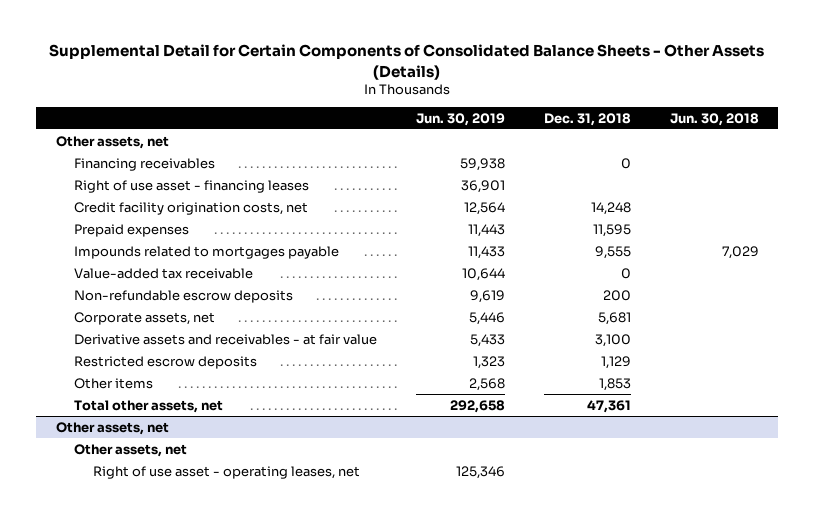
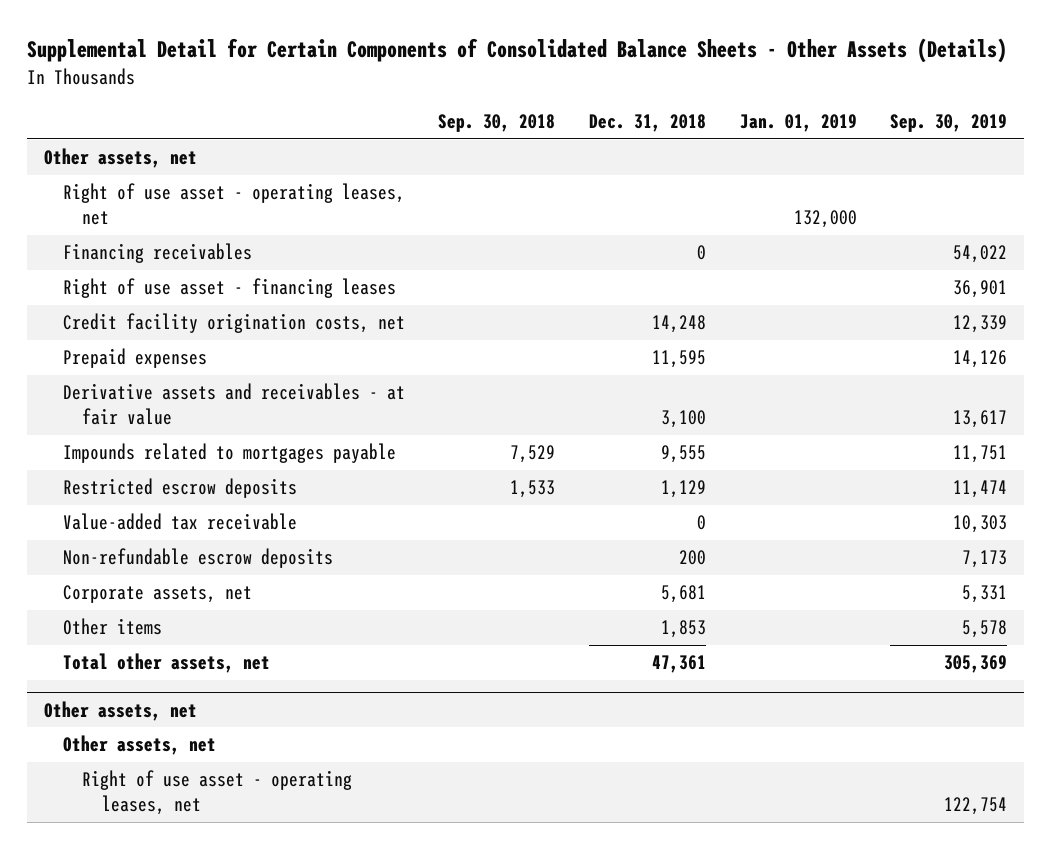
[416,112,506,126] Jun. 30, 2019 -> none
[669,112,759,126] Jun. 30, 2018 -> none
none -> [438,114,556,133] Sep. 30, 2018
none -> [739,114,857,133] Jan. 01, 2019
none -> [890,114,1008,133] Sep. 30, 2019
none -> [62,183,405,225] Right of use asset - operating leases, net
[74,333,378,345] Derivative assets and receivables - at fair value -> [62,383,405,425] Derivative assets and receivables - at fair value
[74,355,258,369] Restricted escrow deposits -> [62,478,297,499] Restricted escrow deposits

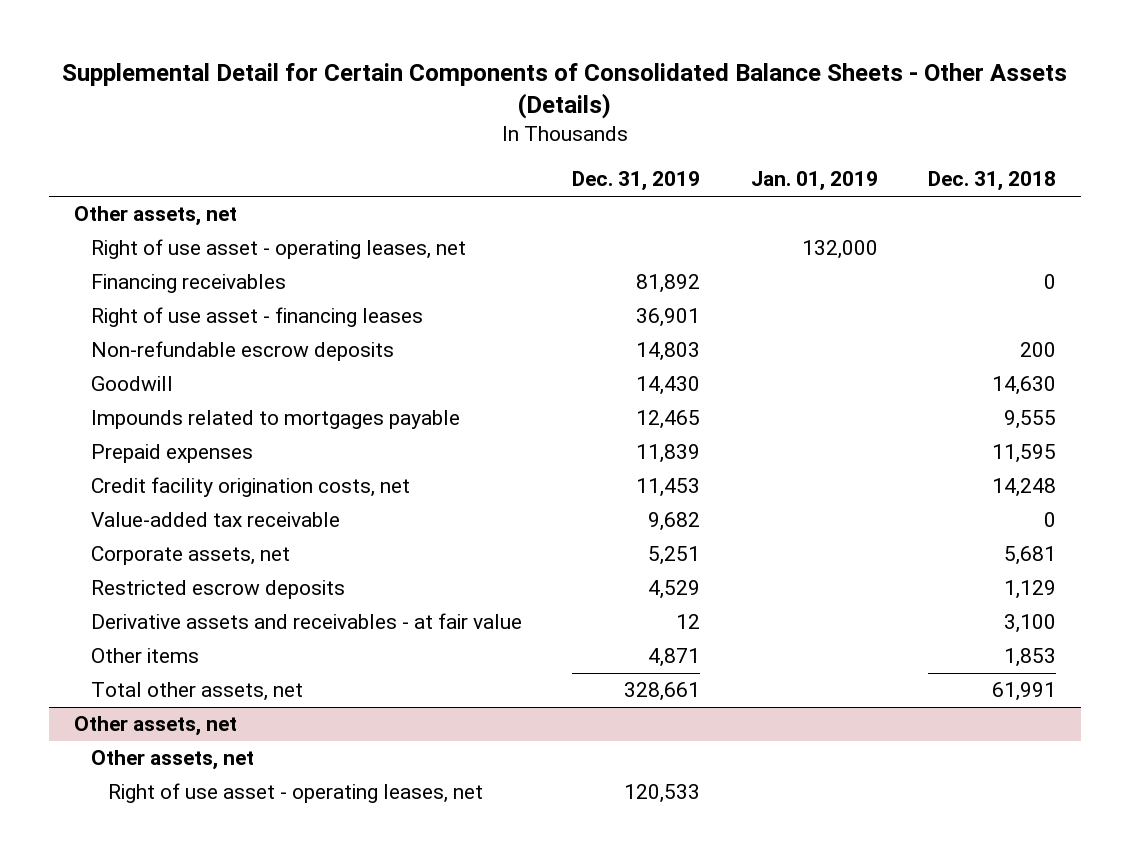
[438,114,556,133] Sep. 30, 2018 -> none
[890,114,1008,133] Sep. 30, 2019 -> none
none -> [572,171,701,192] Dec. 31, 2019
[62,548,333,569] Non-refundable escrow deposits -> [90,341,394,362] Non-refundable escrow deposits
none -> [90,376,173,392] Goodwill
[62,348,207,369] Prepaid expenses -> [90,444,253,464] Prepaid expenses
[62,313,405,334] Credit facility origination costs, net -> [90,477,410,498] Credit facility origination costs, net
[62,478,297,499] Restricted escrow deposits -> [90,580,345,600] Restricted escrow deposits
[62,383,405,425] Derivative assets and receivables - at fair value -> [90,613,522,630] Derivative assets and receivables - at fair value
[651,655,706,674] 47,361 -> [991,682,1056,702] 61,991

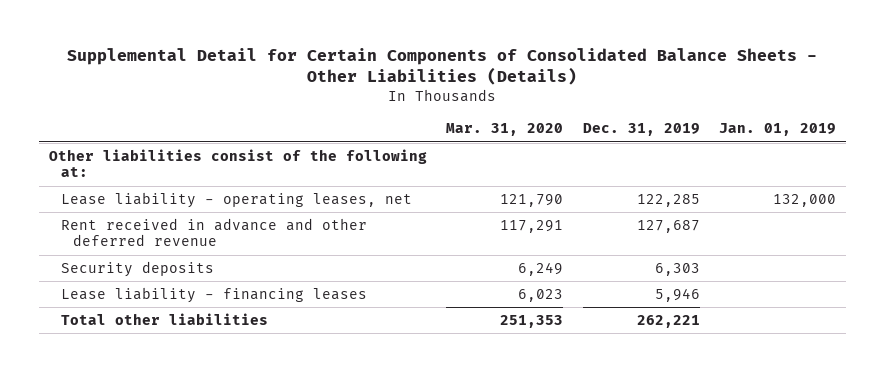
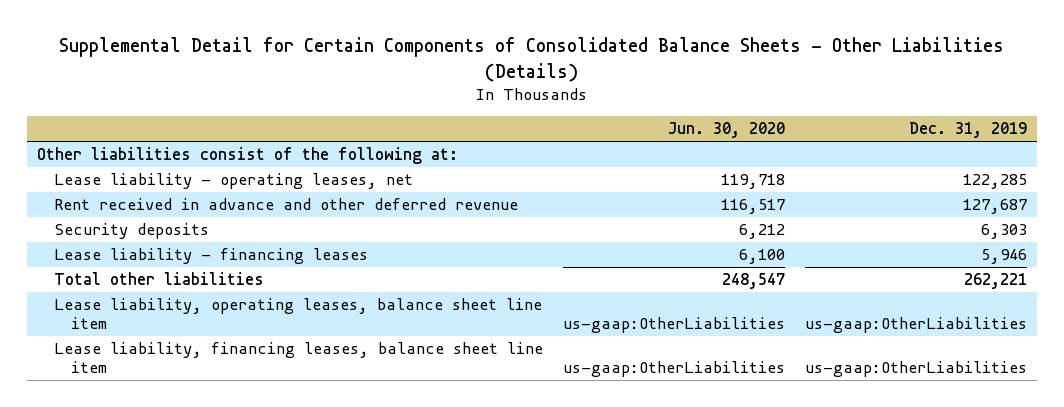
[446,123,564,137] Mar. 31, 2020 -> none
[719,123,837,137] Jan. 01, 2019 -> none
none -> [668,122,786,139] Jun. 30, 2020
none -> [54,298,543,330] Lease liability, operating leases, balance sheet line item
none -> [54,342,544,374] Lease liability, financing leases, balance sheet line item

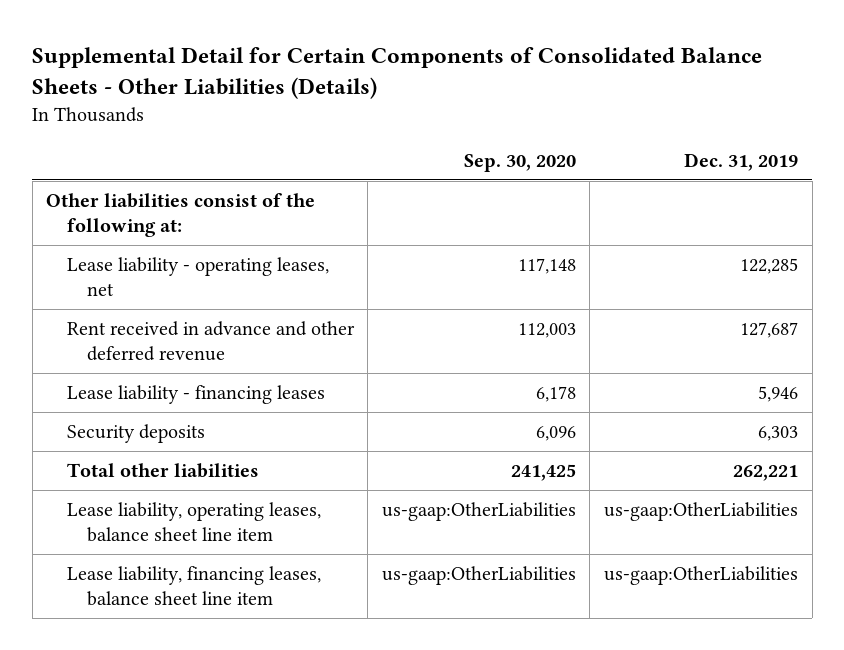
[668,122,786,139] Jun. 30, 2020 -> none
none -> [463,153,576,172] Sep. 30, 2020
[54,223,210,240] Security deposits -> [66,424,205,444] Security deposits

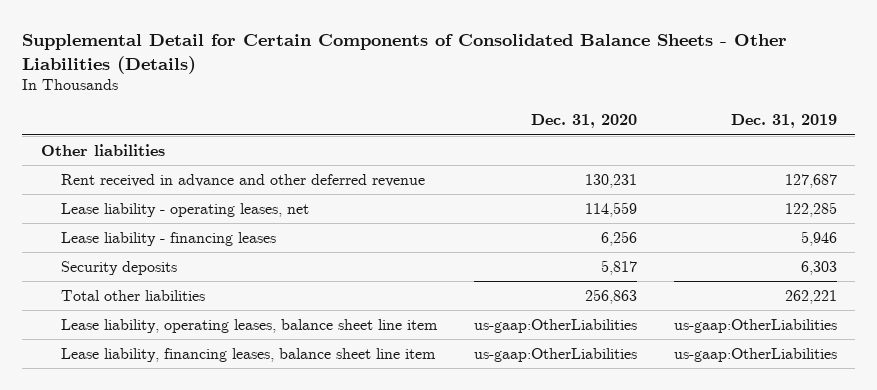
[463,153,576,172] Sep. 30, 2020 -> none
none -> [531,114,638,129] Dec. 31, 2020
[46,193,316,238] Other liabilities consist of the following at: -> [40,143,165,156] Other liabilities
[66,257,329,297] Lease liability - operating leases, net -> [61,202,310,217] Lease liability - operating leases, net

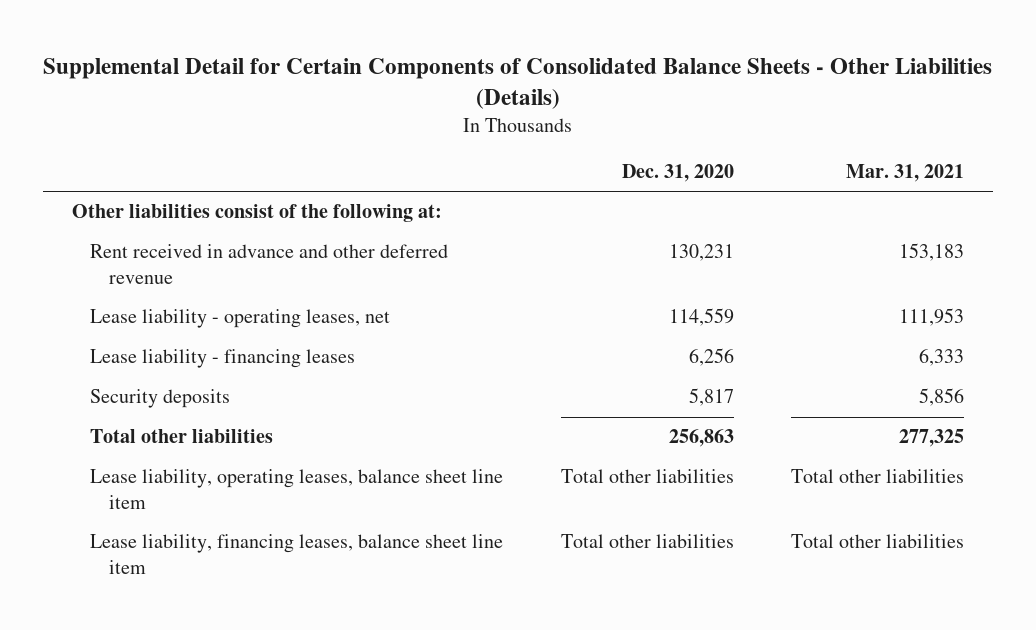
[730,114,837,129] Dec. 31, 2019 -> none
none -> [846,163,965,182] Mar. 31, 2021
[40,143,165,156] Other liabilities -> [71,204,442,223] Other liabilities consist of the following at:
[474,318,638,333] us-gaap:OtherLiabilities -> [560,469,734,484] Total other liabilities
[474,347,638,362] us-gaap:OtherLiabilities -> [560,534,734,549] Total other liabilities

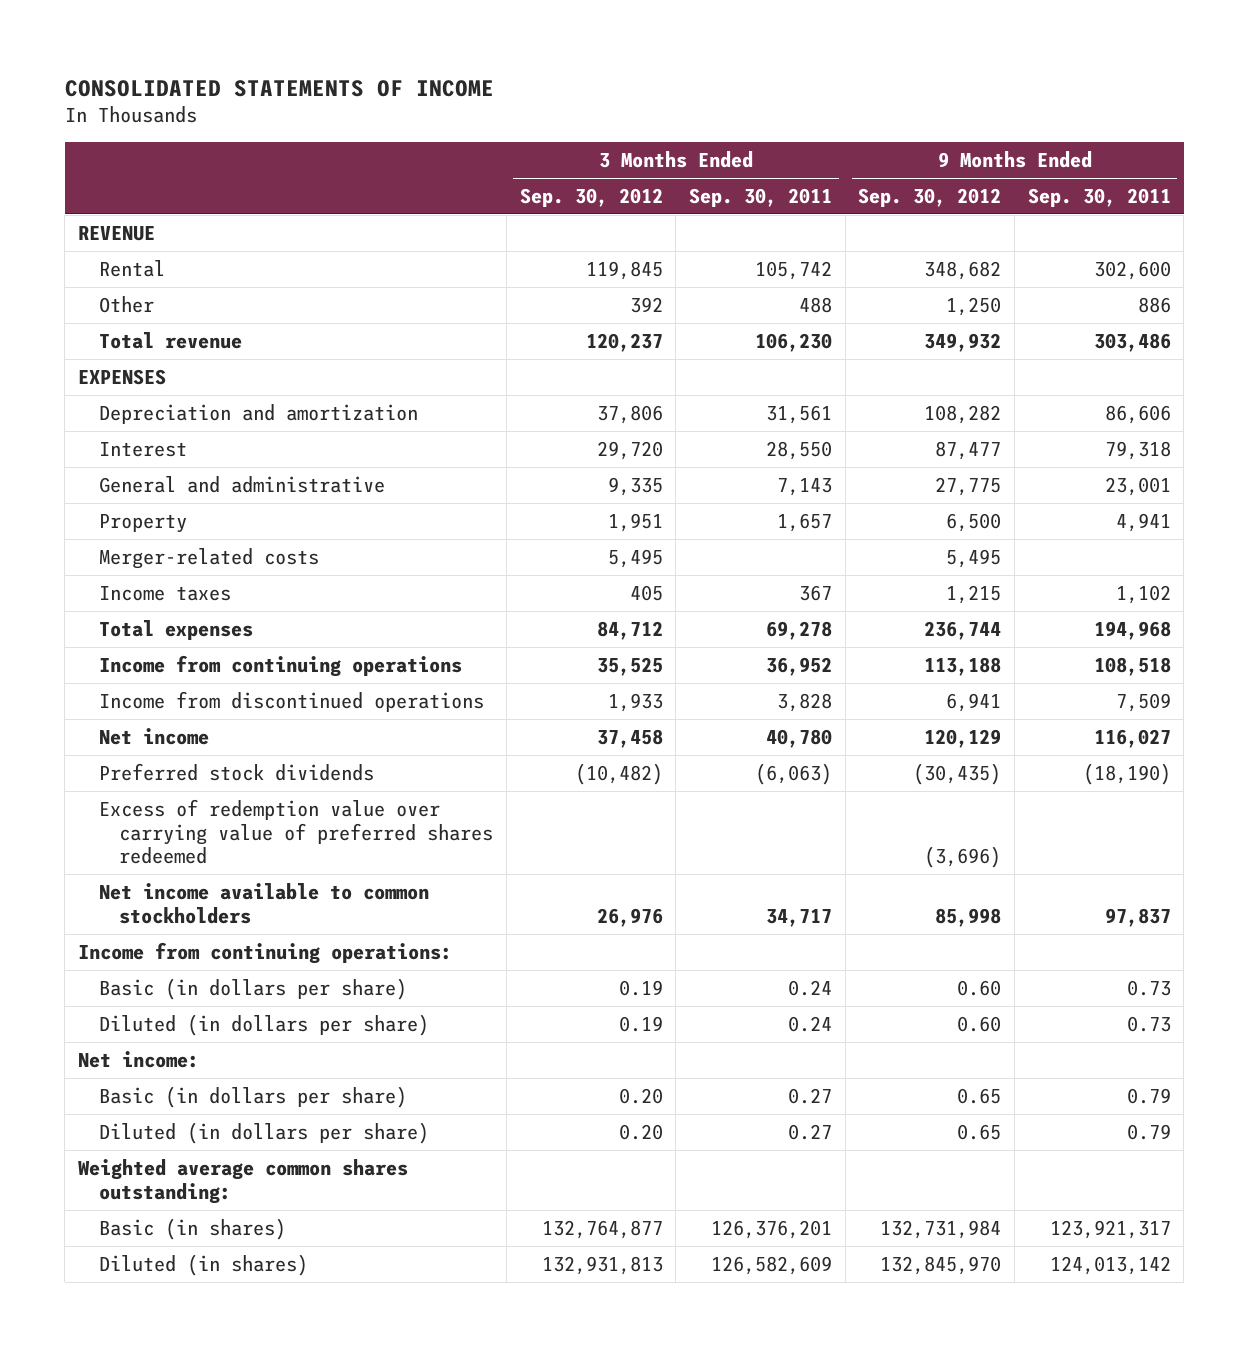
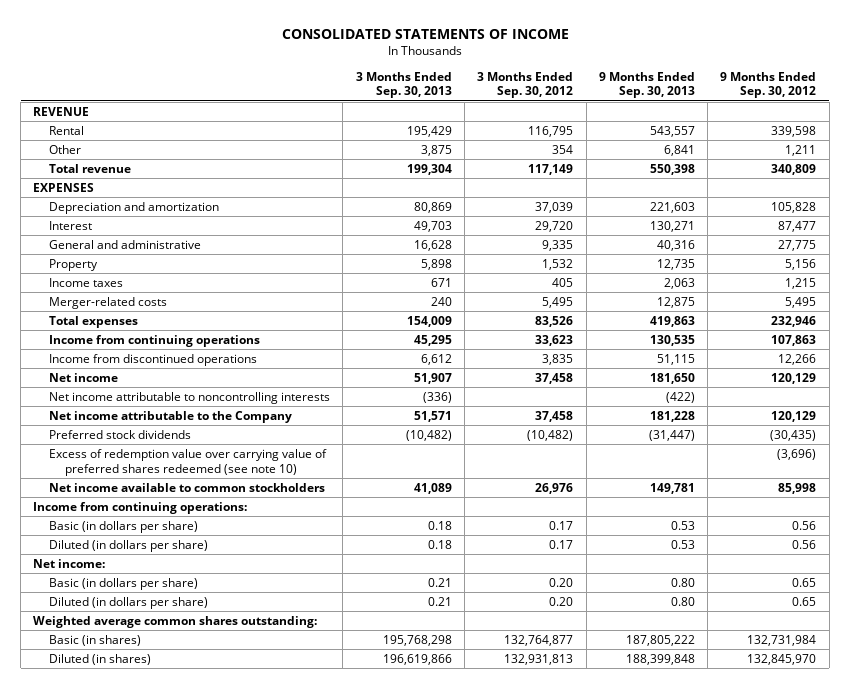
[689,187,833,207] Sep. 30, 2011 -> none
[1027,187,1171,207] Sep. 30, 2011 -> none
none -> [355,71,452,99] 3 Months Ended Sep. 30, 2013
none -> [598,71,695,99] 9 Months Ended Sep. 30, 2013
[585,260,663,280] 119,845 -> [528,125,574,137] 116,795
[924,260,1002,280] 348,682 -> [771,125,817,137] 339,598
[629,296,663,313] 392 -> [552,144,574,154] 354
[946,296,1002,316] 1,250 -> [785,144,817,156] 1,211
[585,332,663,352] 120,237 -> [528,163,574,175] 117,149
[924,332,1002,352] 349,932 -> [771,163,817,175] 340,809
[596,404,663,424] 37,806 -> [535,201,574,213] 37,039
[924,404,1002,424] 108,282 -> [771,201,817,213] 105,828
[607,512,663,532] 1,951 -> [542,258,574,270] 1,532
[946,512,1002,532] 6,500 -> [785,258,817,270] 5,156
[98,547,319,569] Merger-related costs -> [49,296,168,309] Merger-related costs
[596,620,663,640] 84,712 -> [535,315,574,327] 83,526
[924,620,1002,640] 236,744 -> [771,315,817,327] 232,946
[596,656,663,676] 35,525 -> [535,334,574,346] 33,623
[924,656,1002,676] 113,188 -> [771,334,817,346] 107,863
[607,692,663,712] 1,933 -> [542,353,574,365] 3,835
[946,692,1002,712] 6,941 -> [778,353,817,365] 12,266
none -> [49,391,331,404] Net income attributable to noncontrolling interests
none -> [49,410,293,423] Net income attributable to the Company
[98,798,494,865] Excess of redemption value over carrying value of preferred shares redeemed -> [49,448,328,476] Excess of redemption value over carrying value of preferred shares redeemed (see note 10)
[618,979,663,996] 0.19 -> [549,520,574,530] 0.17
[957,979,1002,996] 0.60 -> [792,520,817,530] 0.56
[618,1015,663,1032] 0.19 -> [549,539,574,549] 0.17
[957,1015,1002,1032] 0.60 -> [792,539,817,549] 0.56

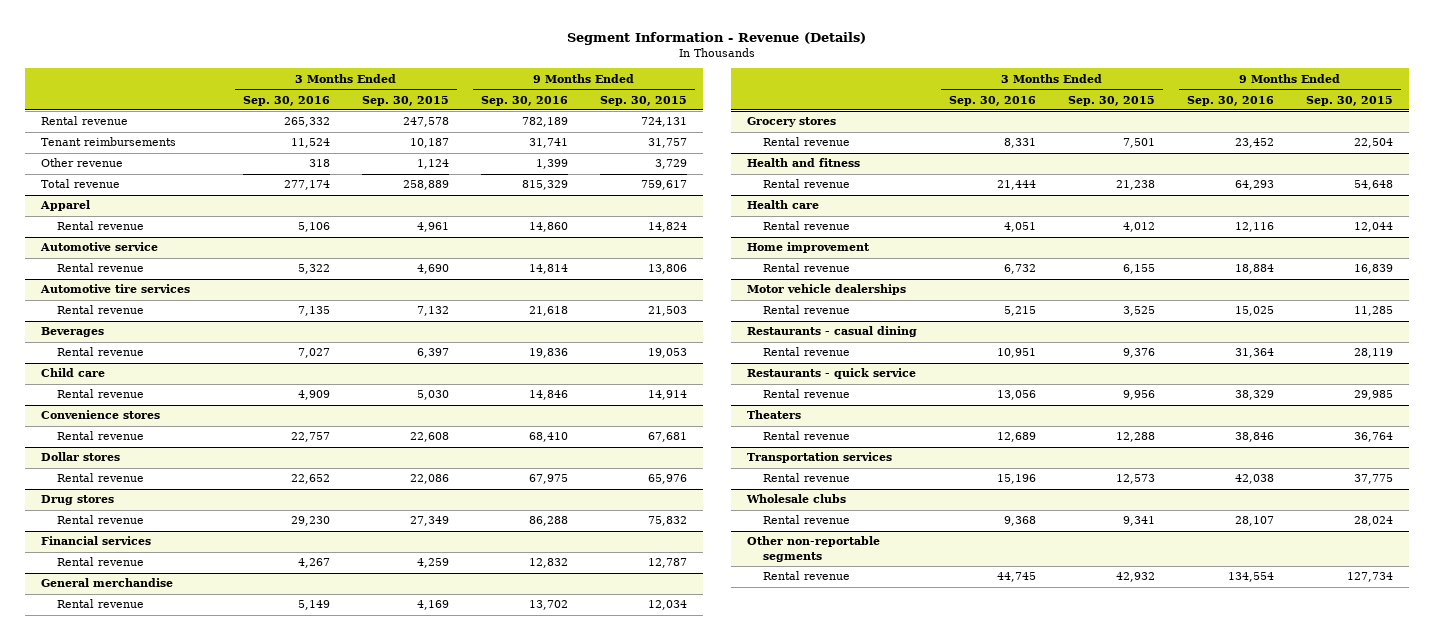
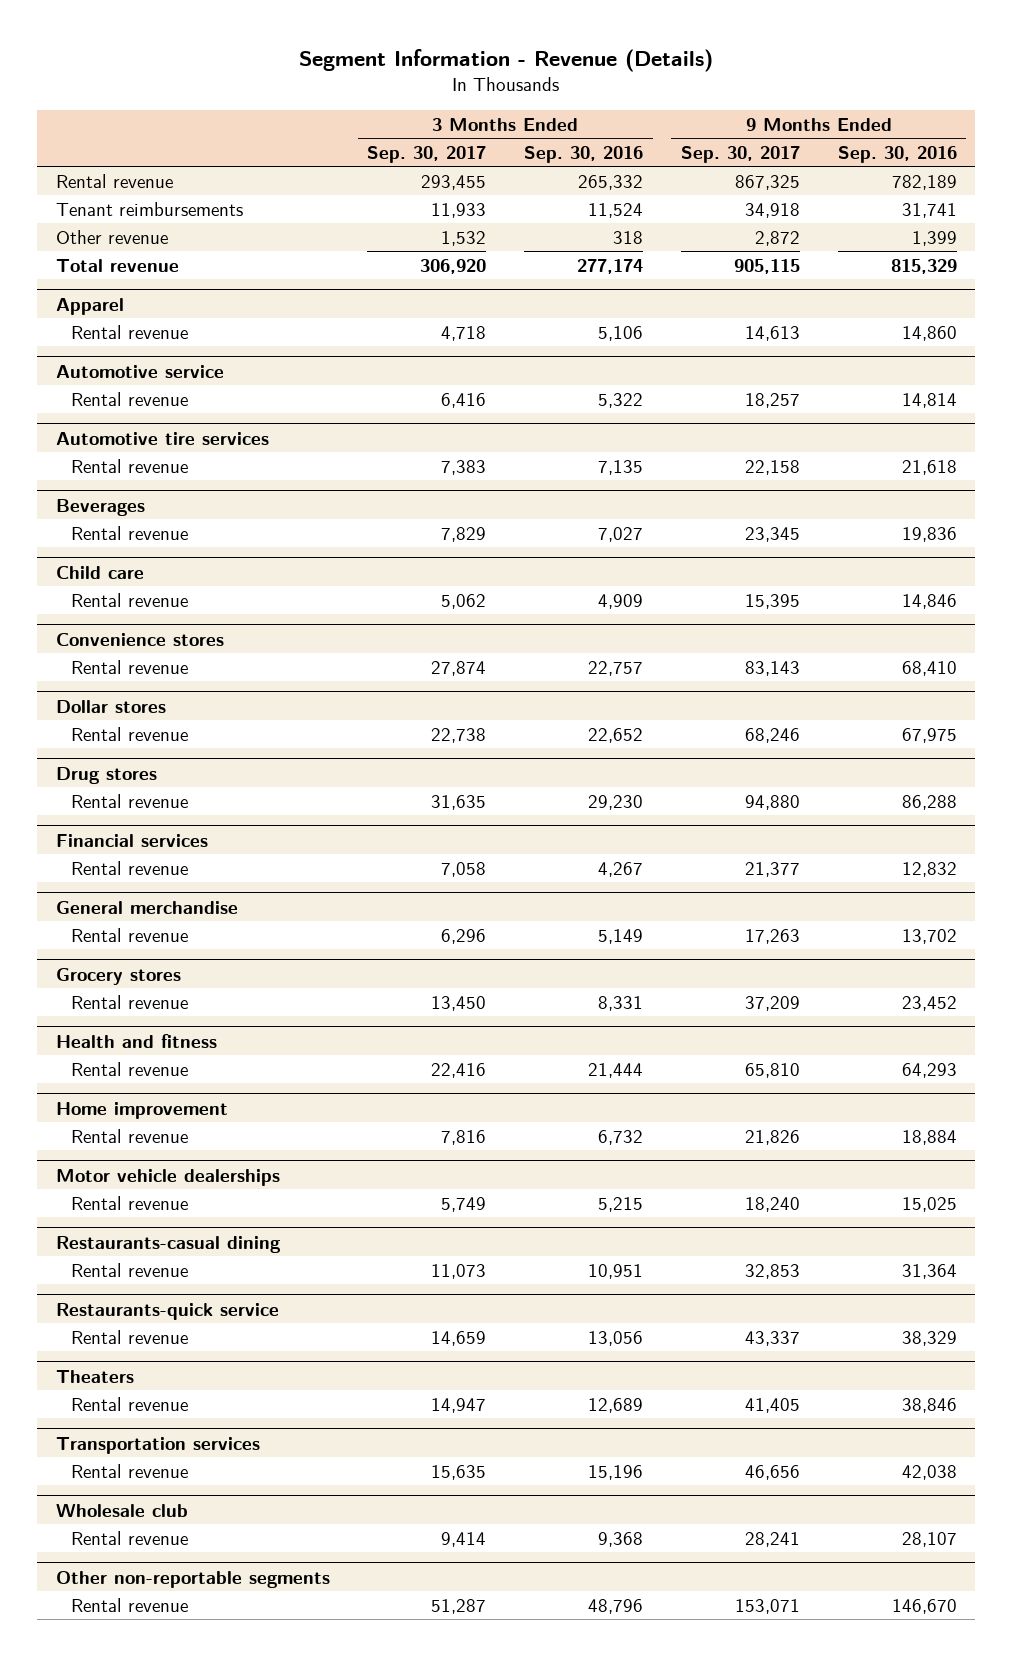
[362,95,450,106] Sep. 30, 2015 -> none
[600,95,688,106] Sep. 30, 2015 -> none
none -> [367,145,487,163] Sep. 30, 2017
none -> [680,145,800,163] Sep. 30, 2017
[746,200,819,210] Health care -> none
[762,221,850,231] Rental revenue -> none
[746,326,917,338] Restaurants - casual dining -> [55,1235,281,1253] Restaurants-casual dining
[746,368,916,380] Restaurants - quick service -> [55,1302,279,1320] Restaurants-quick service
[745,494,846,504] Wholesale clubs -> [55,1503,188,1517] Wholesale club
[996,572,1036,583] 44,745 -> [588,1598,644,1614] 48,796
[1228,572,1275,583] 134,554 -> [891,1598,957,1614] 146,670

